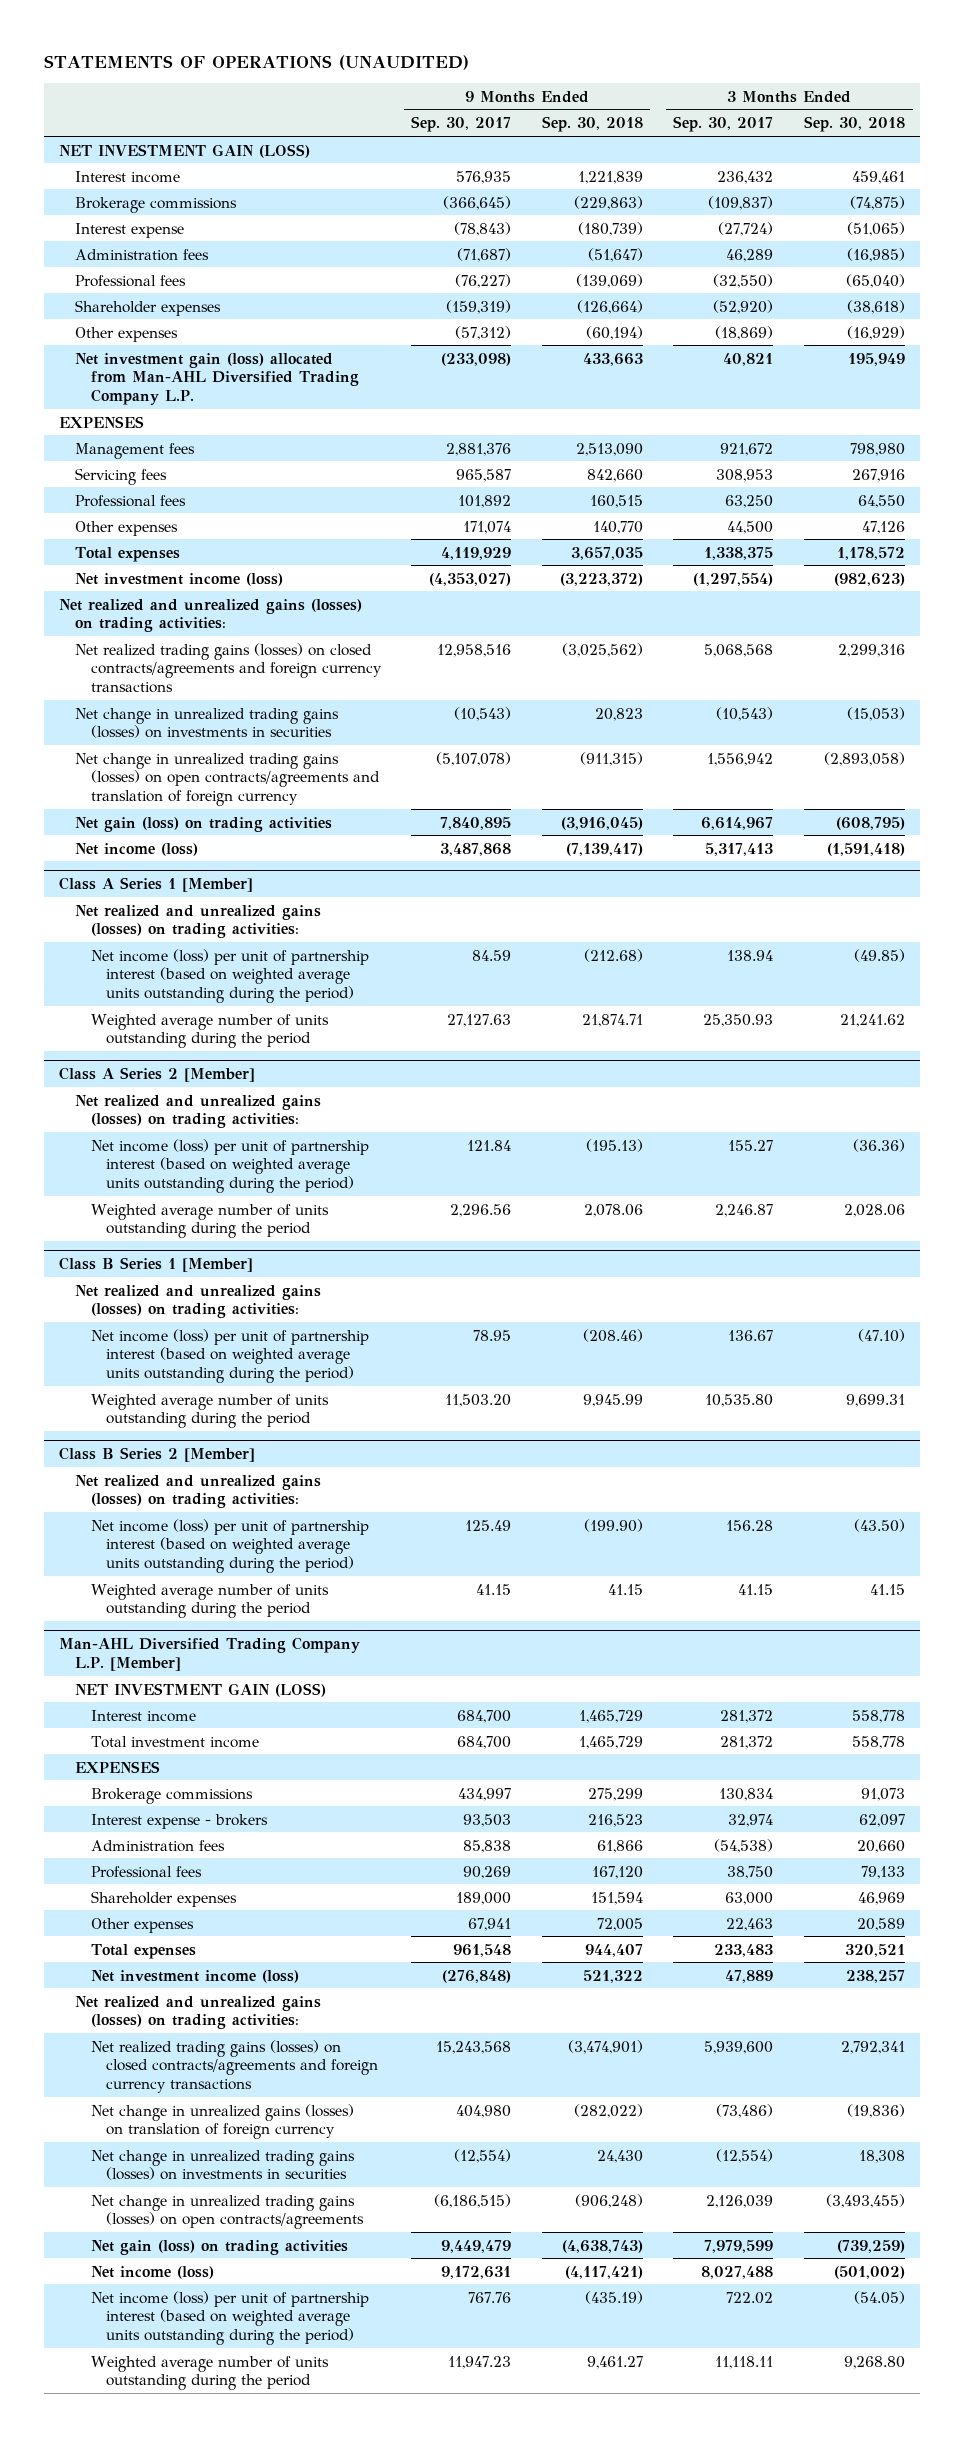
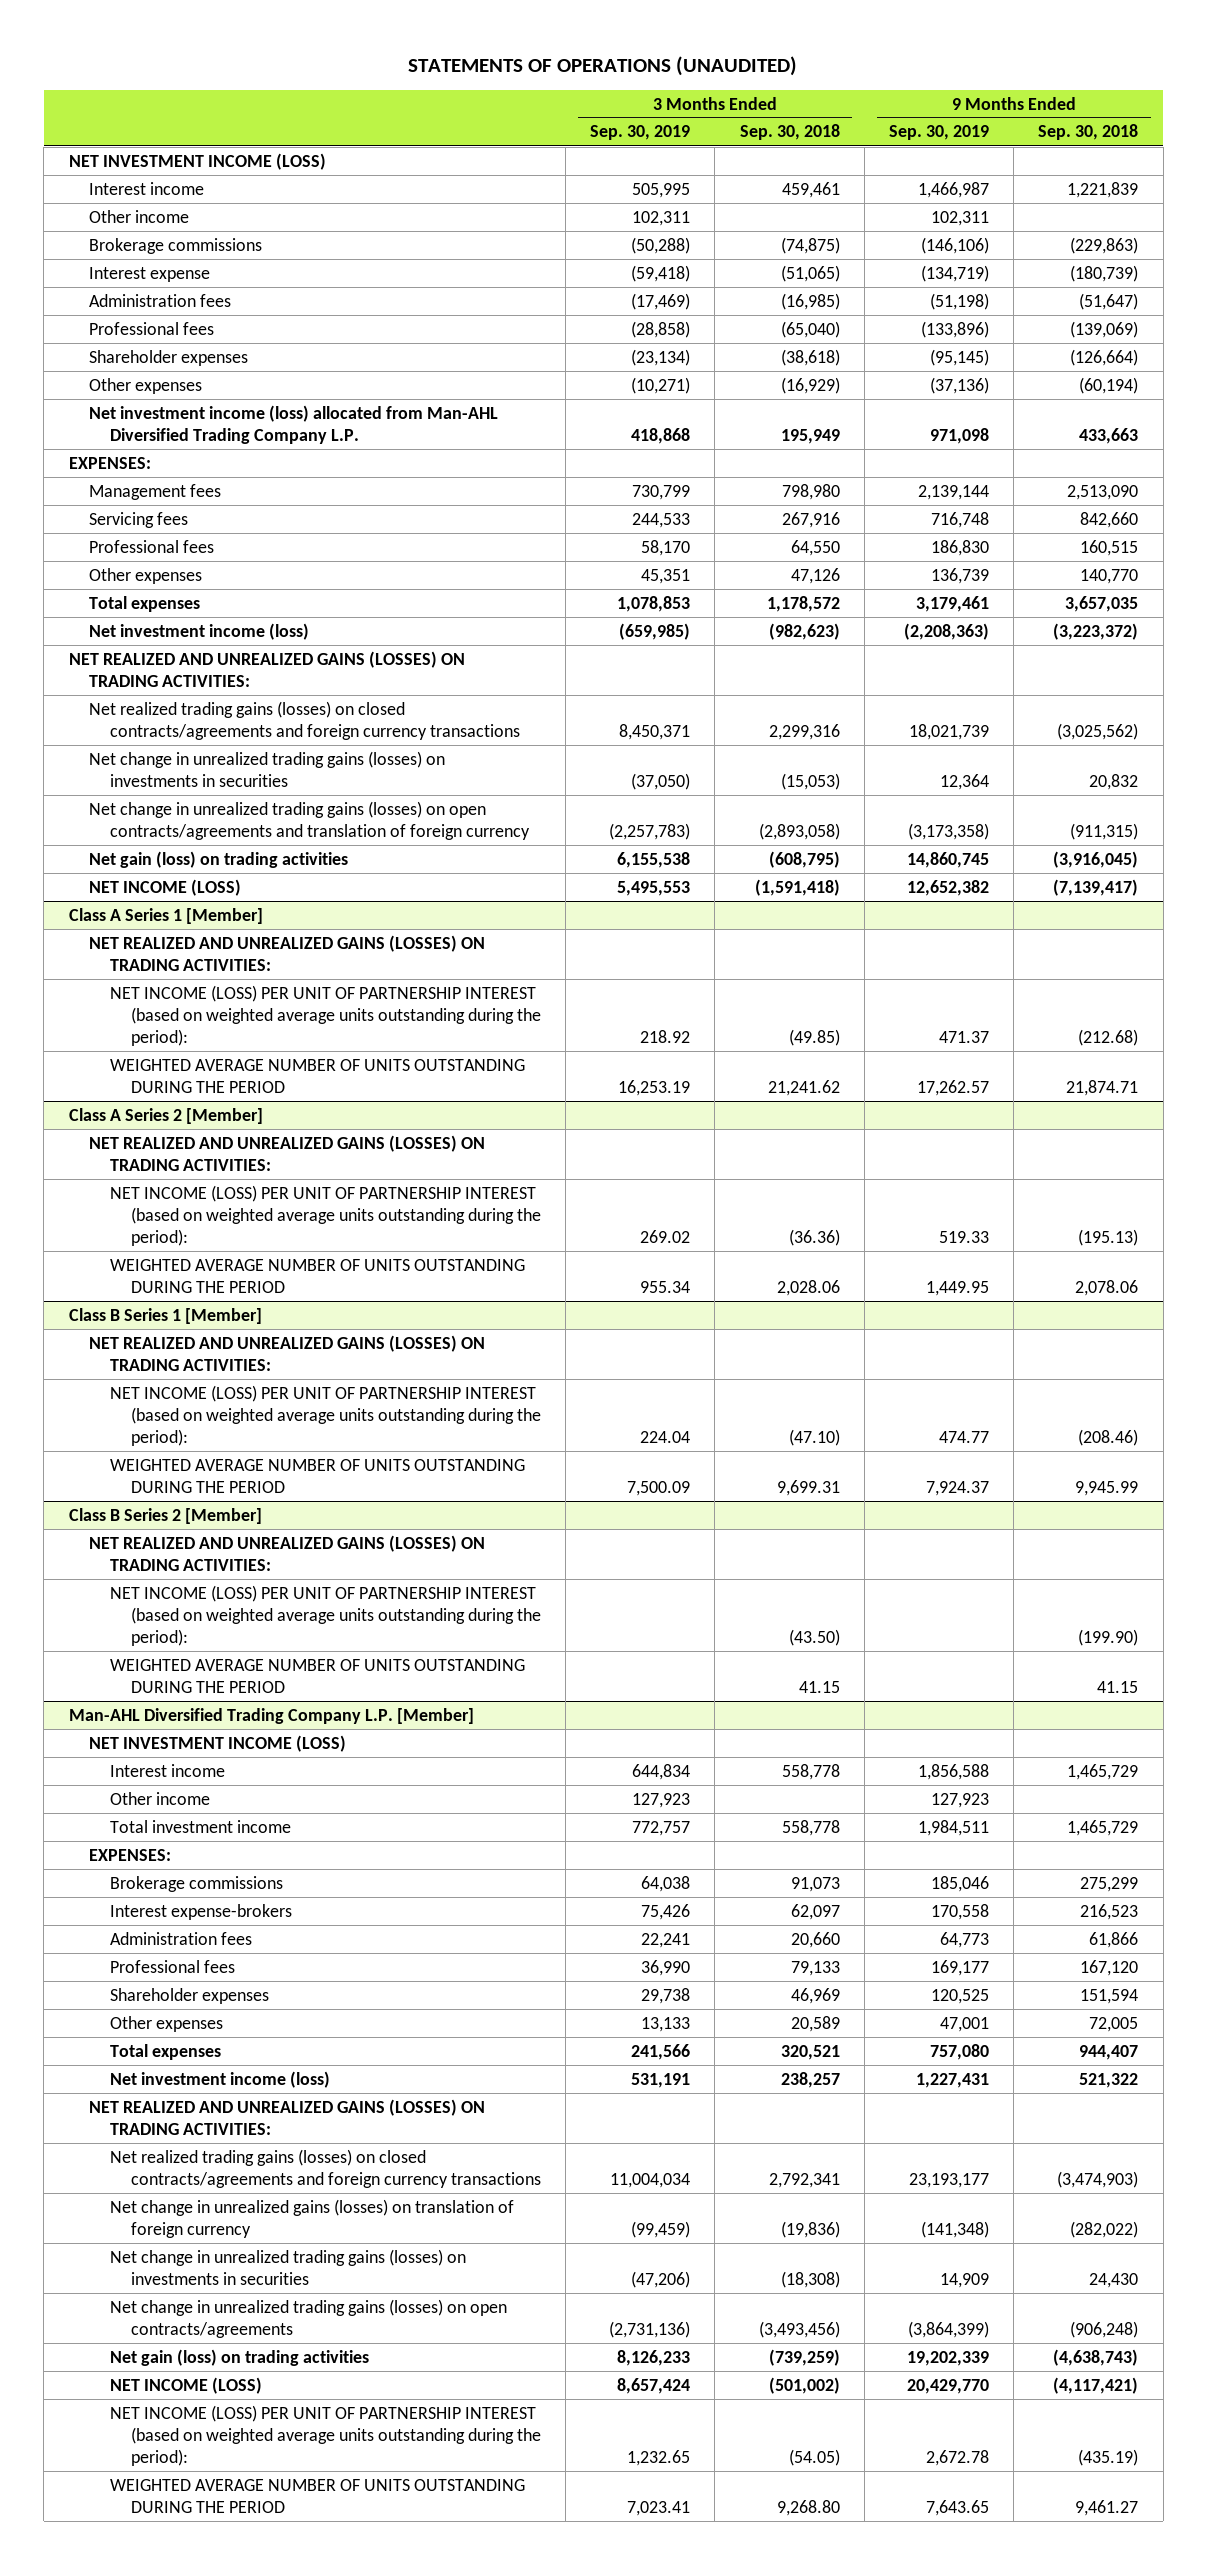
[411,116,512,133] Sep. 30, 2017 -> none
[673,116,774,133] Sep. 30, 2017 -> none
none -> [590,125,691,141] Sep. 30, 2019
none -> [888,125,989,141] Sep. 30, 2019
[59,143,311,158] NET INVESTMENT GAIN (LOSS) -> [68,152,326,170] NET INVESTMENT INCOME (LOSS)
none -> [89,209,190,223] Other income
[75,352,359,406] Net investment gain (loss) allocated from Man-AHL Diversified Trading Company L.P. -> [89,404,499,444] Net investment income (loss) allocated from Man-AHL Diversified Trading Company L.P.
[59,415,145,428] EXPENSES -> [68,456,151,469] EXPENSES:
[59,598,363,633] Net realized and unrealized gains (losses) on trading activities: -> [68,650,465,687] NET REALIZED AND UNREALIZED GAINS (LOSSES) ON TRADING ACTIVITIES:
[594,707,643,721] 20,823 -> [1089,773,1139,790] 20,832
[75,842,199,856] Net income (loss) -> [89,878,242,896] NET INCOME (LOSS)
[75,904,322,939] Net realized and unrealized gains (losses) on trading activities: -> [89,934,486,971] NET REALIZED AND UNREALIZED GAINS (LOSSES) ON TRADING ACTIVITIES:
[90,948,369,1004] Net income (loss) per unit of partnership interest (based on weighted average units outstanding during the period) -> [110,984,541,1047] NET INCOME (LOSS) PER UNIT OF PARTNERSHIP INTEREST (based on weighted average units outstanding during the period):
[90,1013,329,1049] Weighted average number of units outstanding during the period -> [110,1058,526,1093] WEIGHTED AVERAGE NUMBER OF UNITS OUTSTANDING DURING THE PERIOD
[75,1094,322,1129] Net realized and unrealized gains (losses) on trading activities: -> [89,1134,486,1171] NET REALIZED AND UNREALIZED GAINS (LOSSES) ON TRADING ACTIVITIES:
[90,1138,369,1194] Net income (loss) per unit of partnership interest (based on weighted average units outstanding during the period) -> [110,1184,541,1247] NET INCOME (LOSS) PER UNIT OF PARTNERSHIP INTEREST (based on weighted average units outstanding during the period):
[90,1203,329,1239] Weighted average number of units outstanding during the period -> [110,1258,526,1293] WEIGHTED AVERAGE NUMBER OF UNITS OUTSTANDING DURING THE PERIOD
[75,1284,322,1319] Net realized and unrealized gains (losses) on trading activities: -> [89,1334,486,1371] NET REALIZED AND UNREALIZED GAINS (LOSSES) ON TRADING ACTIVITIES:
[90,1328,369,1384] Net income (loss) per unit of partnership interest (based on weighted average units outstanding during the period) -> [110,1384,541,1447] NET INCOME (LOSS) PER UNIT OF PARTNERSHIP INTEREST (based on weighted average units outstanding during the period):
[90,1393,329,1429] Weighted average number of units outstanding during the period -> [110,1458,526,1493] WEIGHTED AVERAGE NUMBER OF UNITS OUTSTANDING DURING THE PERIOD
[75,1474,322,1509] Net realized and unrealized gains (losses) on trading activities: -> [89,1534,486,1571] NET REALIZED AND UNREALIZED GAINS (LOSSES) ON TRADING ACTIVITIES:
[90,1518,369,1574] Net income (loss) per unit of partnership interest (based on weighted average units outstanding during the period) -> [110,1584,541,1647] NET INCOME (LOSS) PER UNIT OF PARTNERSHIP INTEREST (based on weighted average units outstanding during the period):
[90,1583,329,1619] Weighted average number of units outstanding during the period -> [110,1658,526,1693] WEIGHTED AVERAGE NUMBER OF UNITS OUTSTANDING DURING THE PERIOD
[75,1682,327,1697] NET INVESTMENT GAIN (LOSS) -> [89,1734,347,1752] NET INVESTMENT INCOME (LOSS)
none -> [110,1791,211,1805] Other income
[75,1760,161,1773] EXPENSES -> [89,1848,172,1861] EXPENSES:
[90,1813,268,1829] Interest expense - brokers -> [110,1903,293,1920] Interest expense-brokers
[75,1995,322,2030] Net realized and unrealized gains (losses) on trading activities: -> [89,2098,486,2135] NET REALIZED AND UNREALIZED GAINS (LOSSES) ON TRADING ACTIVITIES:
[567,2039,643,2054] (3,474,901) -> [1057,2170,1139,2188] (3,474,903)
[858,2149,905,2163] 18,308 -> [780,2270,840,2288] (18,308)
[825,2193,905,2208] (3,493,455) -> [758,2320,840,2338] (3,493,456)
[90,2265,214,2279] Net income (loss) -> [110,2376,263,2394] NET INCOME (LOSS)
[90,2290,369,2346] Net income (loss) per unit of partnership interest (based on weighted average units outstanding during the period) -> [110,2404,541,2467] NET INCOME (LOSS) PER UNIT OF PARTNERSHIP INTEREST (based on weighted average units outstanding during the period):
[90,2355,329,2391] Weighted average number of units outstanding during the period -> [110,2478,526,2513] WEIGHTED AVERAGE NUMBER OF UNITS OUTSTANDING DURING THE PERIOD

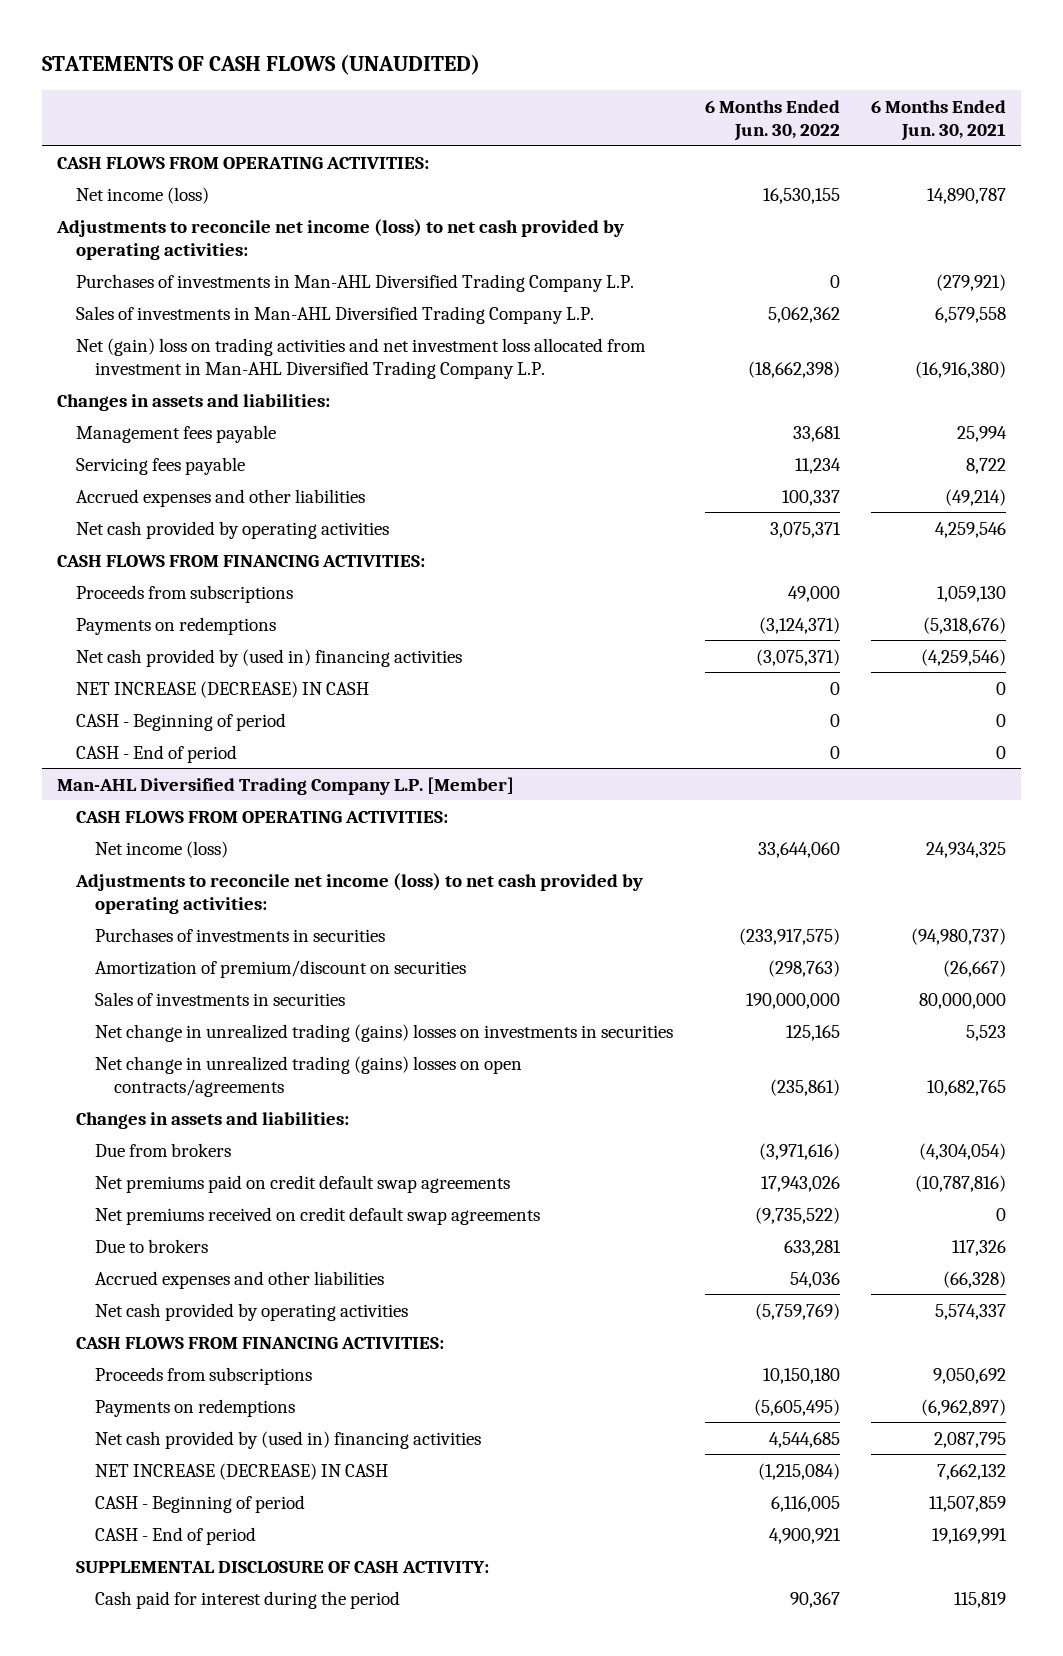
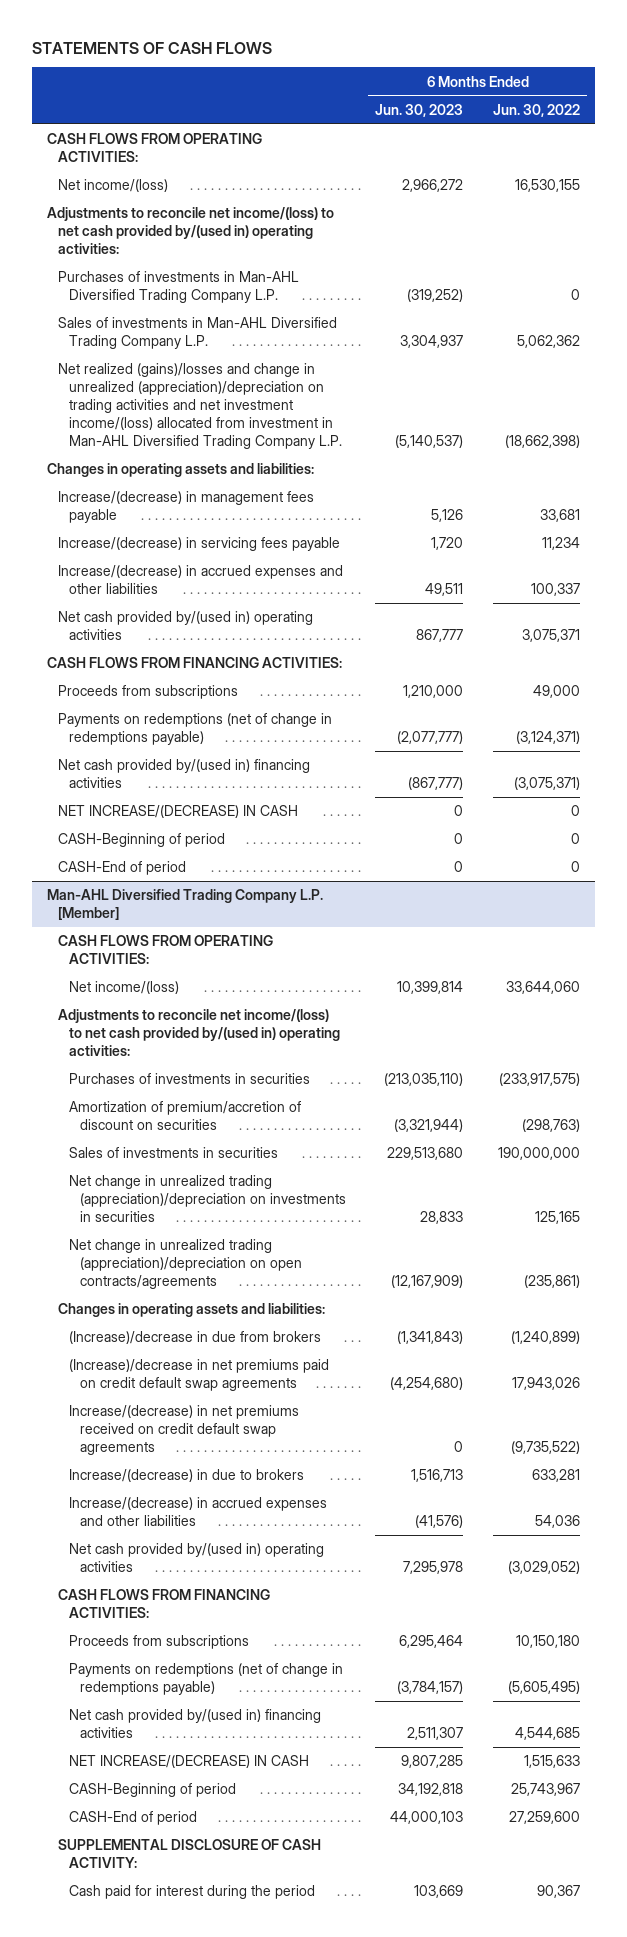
[41,54,480,76] STATEMENTS OF CASH FLOWS (UNAUDITED) -> [32,41,273,54] STATEMENTS OF CASH FLOWS
[870,99,1006,141] 6 Months Ended Jun. 30, 2021 -> none
none -> [375,103,464,117] Jun. 30, 2023
[76,186,210,204] Net income (loss) -> [57,179,168,193] Net income/(loss)
[56,218,625,260] Adjustments to reconcile net income (loss) to net cash provided by operating activities: -> [46,207,334,255] Adjustments to reconcile net income/(loss) to net cash provided by/(used in) operating activities:
[76,337,647,379] Net (gain) loss on trading activities and net investment loss allocated from investment in Man-AHL Diversified Trading Company L.P. -> [57,363,342,449] Net realized (gains)/losses and change in unrealized (appreciation)/depreciation on trading activities and net investment income/(loss) allocated from investment in Man-AHL Diversified Trading Company L.P.
[57,393,331,411] Changes in assets and liabilities: -> [46,463,314,478] Changes in operating assets and liabilities:
[76,424,277,443] Management fees payable -> [57,491,314,524] Increase/(decrease) in management fees payable
[76,456,246,475] Servicing fees payable -> [57,537,340,552] Increase/(decrease) in servicing fees payable
[76,488,366,507] Accrued expenses and other liabilities -> [57,565,343,595] Increase/(decrease) in accrued expenses and other liabilities
[76,520,390,539] Net cash provided by operating activities -> [57,611,313,641] Net cash provided by/(used in) operating activities
[76,616,277,635] Payments on redemptions -> [57,713,332,746] Payments on redemptions (net of change in redemptions payable)
[76,648,463,667] Net cash provided by (used in) financing activities -> [57,759,310,789] Net cash provided by/(used in) financing activities
[76,680,370,698] NET INCREASE (DECREASE) IN CASH -> [57,805,298,819] NET INCREASE/(DECREASE) IN CASH
[76,712,287,731] CASH - Beginning of period -> [57,833,225,848] CASH-Beginning of period
[76,744,238,763] CASH - End of period -> [57,861,186,876] CASH-End of period
[95,840,229,858] Net income (loss) -> [68,981,179,995] Net income/(loss)
[75,872,644,914] Adjustments to reconcile net income (loss) to net cash provided by operating activities: -> [57,1009,340,1057] Adjustments to reconcile net income/(loss) to net cash provided by/(used in) operating activities:
[95,959,467,978] Amortization of premium/discount on securities -> [68,1101,301,1131] Amortization of premium/accretion of discount on securities
[95,1023,674,1042] Net change in unrealized trading (gains) losses on investments in securities -> [68,1175,346,1223] Net change in unrealized trading (appreciation)/depreciation on investments in securities
[95,1055,523,1097] Net change in unrealized trading (gains) losses on open contracts/agreements -> [68,1239,302,1290] Net change in unrealized trading (appreciation)/depreciation on open contracts/agreements
[76,1111,350,1129] Changes in assets and liabilities: -> [57,1303,325,1318] Changes in operating assets and liabilities:
[95,1142,232,1157] Due from brokers -> [68,1331,321,1345] (Increase)/decrease in due from brokers
[758,1142,840,1160] (3,971,616) -> [510,1331,580,1345] (1,240,899)
[95,1174,511,1193] Net premiums paid on credit default swap agreements -> [68,1359,329,1392] (Increase)/decrease in net premiums paid on credit default swap agreements
[95,1206,541,1225] Net premiums received on credit default swap agreements -> [68,1405,299,1456] Increase/(decrease) in net premiums received on credit default swap agreements
[95,1238,209,1253] Due to brokers -> [68,1469,304,1483] Increase/(decrease) in due to brokers
[95,1270,385,1289] Accrued expenses and other liabilities -> [68,1497,327,1527] Increase/(decrease) in accrued expenses and other liabilities
[95,1302,409,1321] Net cash provided by operating activities -> [68,1543,324,1573] Net cash provided by/(used in) operating activities
[754,1302,840,1320] (5,759,769) -> [507,1561,580,1575] (3,029,052)
[95,1398,296,1417] Payments on redemptions -> [68,1663,343,1696] Payments on redemptions (net of change in redemptions payable)
[95,1430,482,1449] Net cash provided by (used in) financing activities -> [68,1709,321,1739] Net cash provided by/(used in) financing activities
[95,1462,389,1480] NET INCREASE (DECREASE) IN CASH -> [68,1755,309,1769] NET INCREASE/(DECREASE) IN CASH
[757,1462,840,1480] (1,215,084) -> [523,1755,580,1769] 1,515,633
[95,1494,306,1513] CASH - Beginning of period -> [68,1783,236,1798] CASH-Beginning of period
[770,1495,840,1512] 6,116,005 -> [510,1783,580,1797] 25,743,967
[95,1526,257,1545] CASH - End of period -> [68,1811,197,1826] CASH-End of period
[768,1527,841,1544] 4,900,921 -> [508,1811,580,1825] 27,259,600

